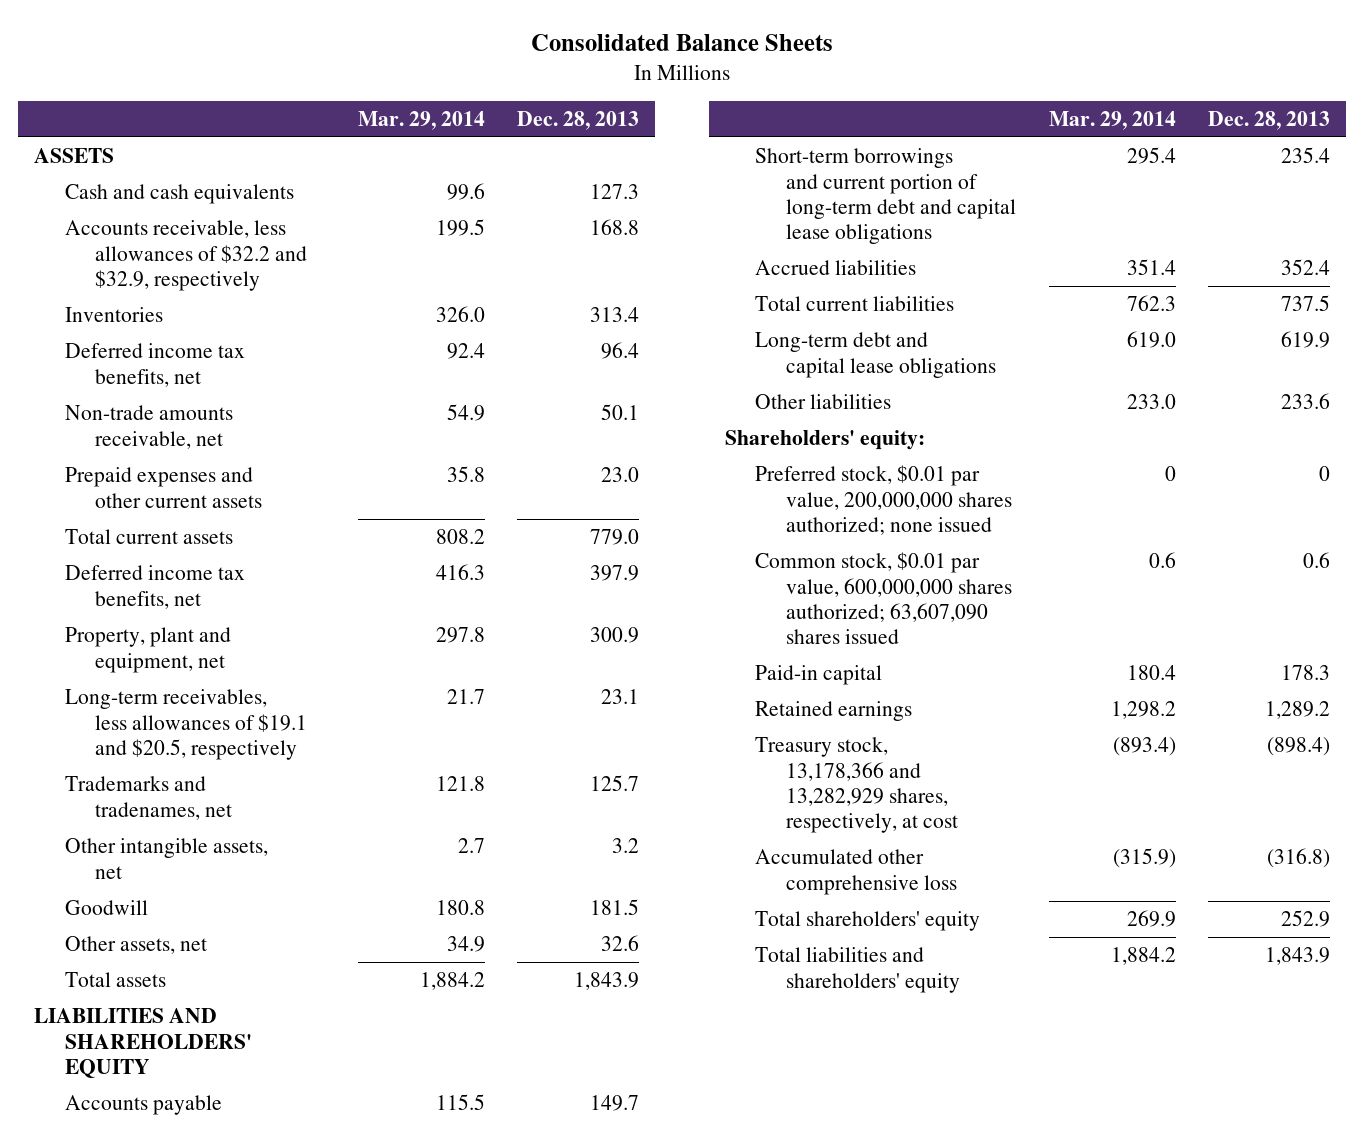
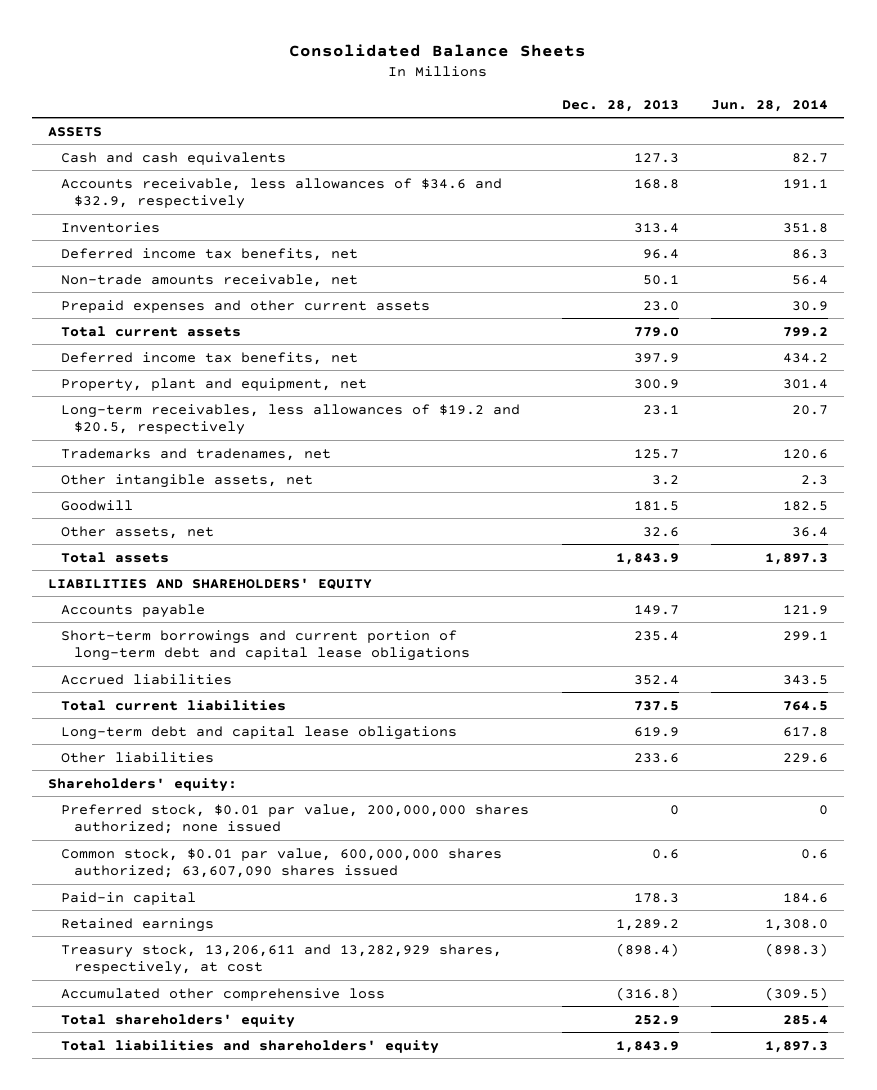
[357,110,485,130] Mar. 29, 2014 -> none
none -> [711,99,829,112] Jun. 28, 2014
[64,220,308,291] Accounts receivable, less allowances of $32.2 and $32.9, respectively -> [61,177,503,210] Accounts receivable, less allowances of $34.6 and $32.9, respectively
[64,689,308,760] Long-term receivables, less allowances of $19.1 and $20.5, respectively -> [61,403,521,436] Long-term receivables, less allowances of $19.2 and $20.5, respectively
[755,737,959,834] Treasury stock, 13,178,366 and 13,282,929 shares, respectively, at cost -> [61,943,503,976] Treasury stock, 13,206,611 and 13,282,929 shares, respectively, at cost

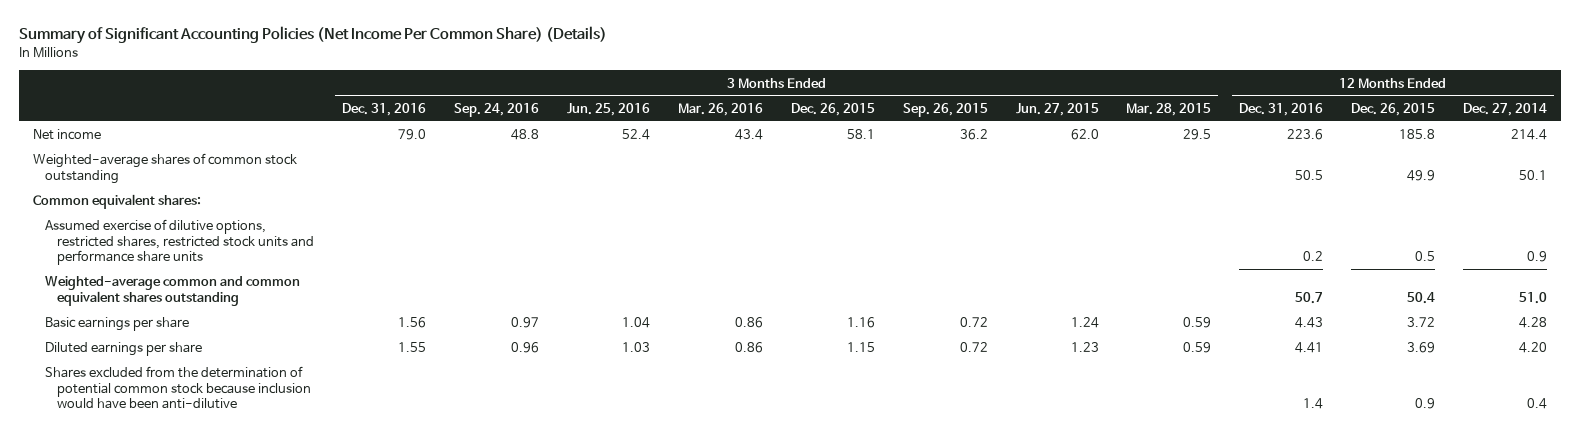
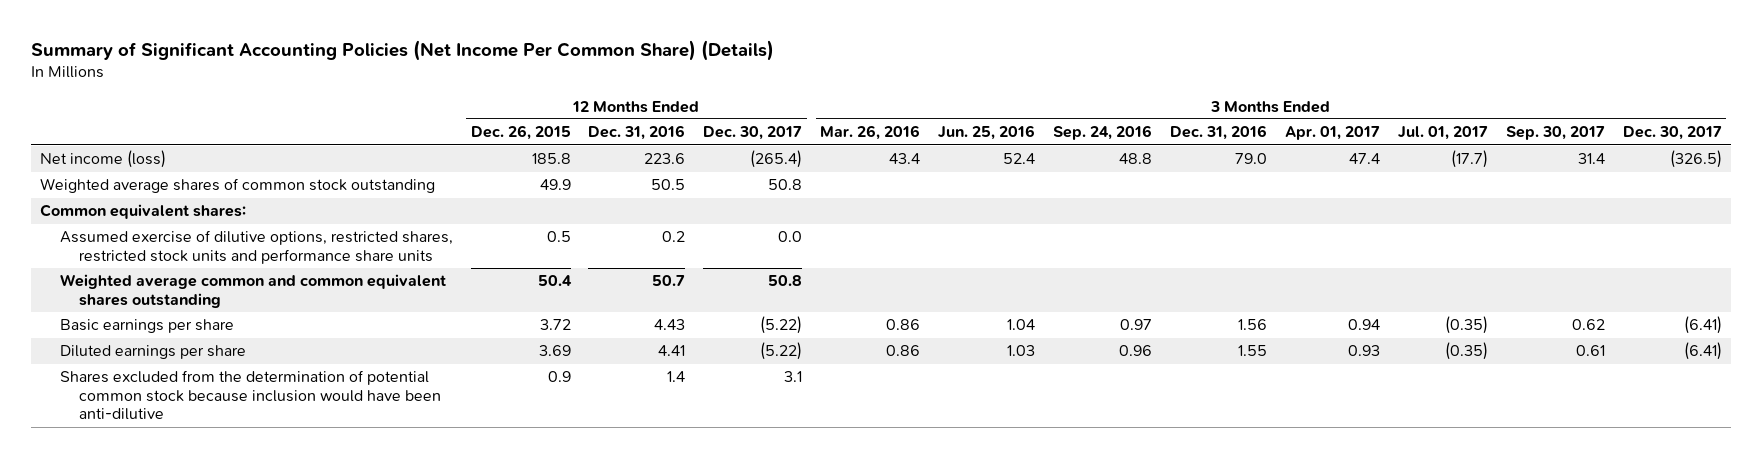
[790,102,875,116] Dec. 26, 2015 -> none
[902,102,988,117] Sep. 26, 2015 -> none
[1015,102,1099,116] Jun. 27, 2015 -> none
[1126,102,1212,116] Mar. 28, 2015 -> none
[1463,102,1548,116] Dec. 27, 2014 -> none
none -> [703,126,803,141] Dec. 30, 2017
none -> [1285,126,1381,141] Apr. 01, 2017
none -> [1398,126,1489,141] Jul. 01, 2017
none -> [1505,126,1605,141] Sep. 30, 2017
none -> [1622,126,1722,141] Dec. 30, 2017
[33,129,102,141] Net income -> [40,150,167,169] Net income (loss)
[33,153,298,184] Weighted-average shares of common stock outstanding -> [40,178,436,194] Weighted average shares of common stock outstanding
[45,276,301,306] Weighted-average common and common equivalent shares outstanding -> [59,274,446,308] Weighted average common and common equivalent shares outstanding

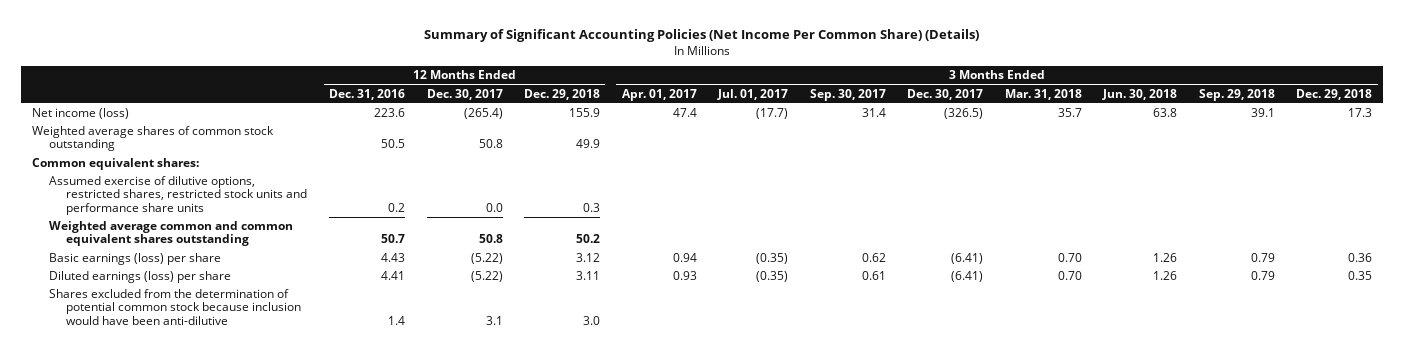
[470,125,571,141] Dec. 26, 2015 -> none
[820,125,921,141] Mar. 26, 2016 -> none
[938,125,1036,141] Jun. 25, 2016 -> none
[1053,125,1153,141] Sep. 24, 2016 -> none
[1170,125,1268,141] Dec. 31, 2016 -> none
none -> [524,88,601,100] Dec. 29, 2018
none -> [1004,88,1082,100] Mar. 31, 2018
none -> [1102,88,1178,100] Jun. 30, 2018
none -> [1198,88,1275,101] Sep. 29, 2018
none -> [1296,88,1373,100] Dec. 29, 2018
[59,319,234,334] Basic earnings per share -> [49,253,222,266] Basic earnings (loss) per share
[59,345,246,360] Diluted earnings per share -> [49,271,232,284] Diluted earnings (loss) per share

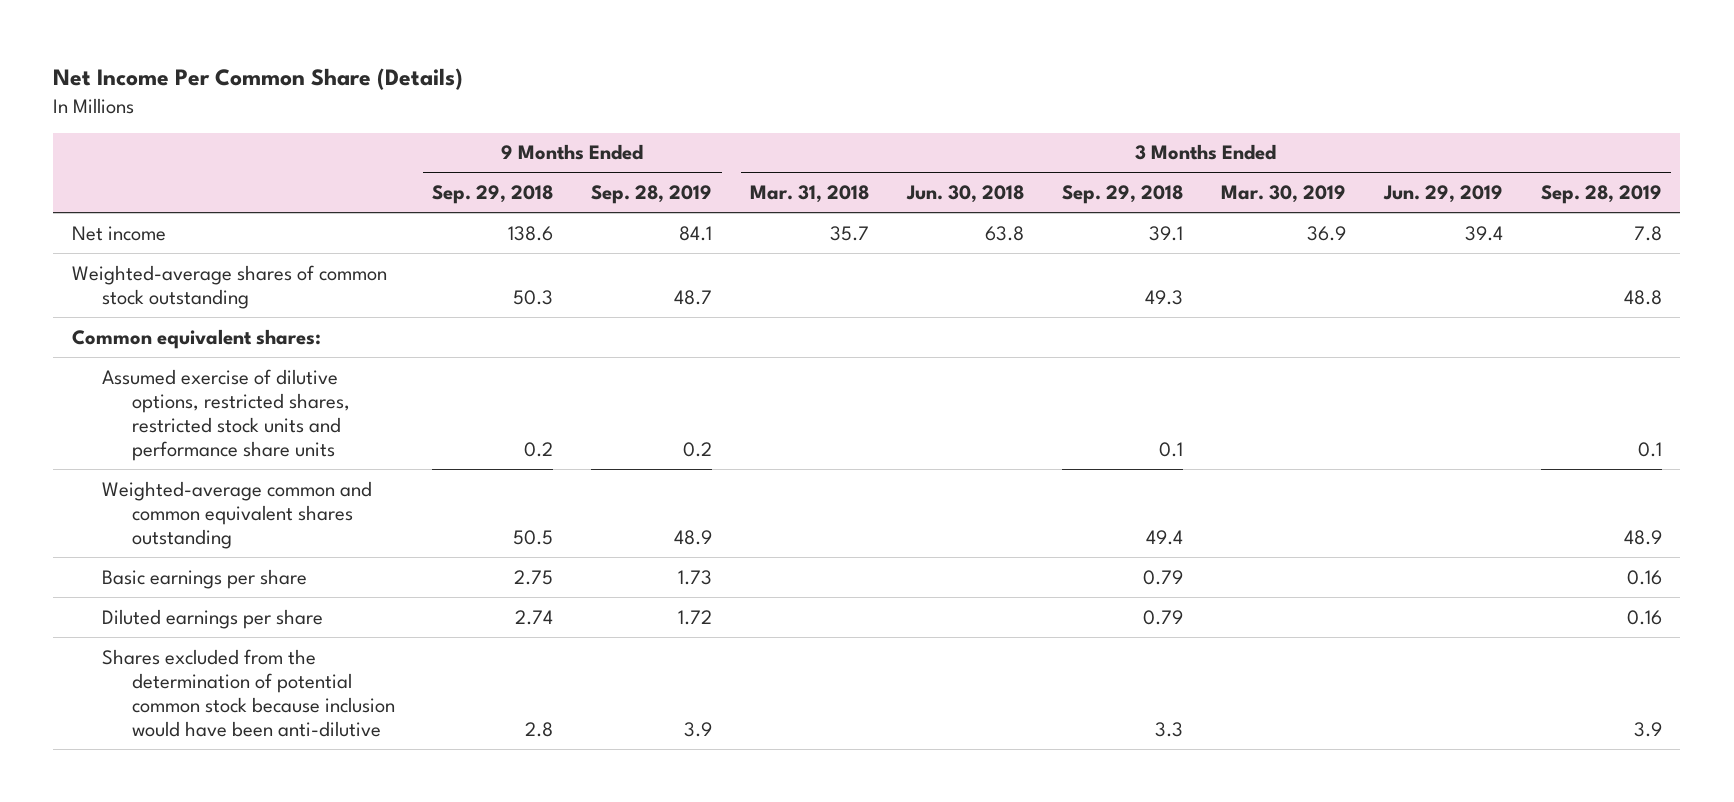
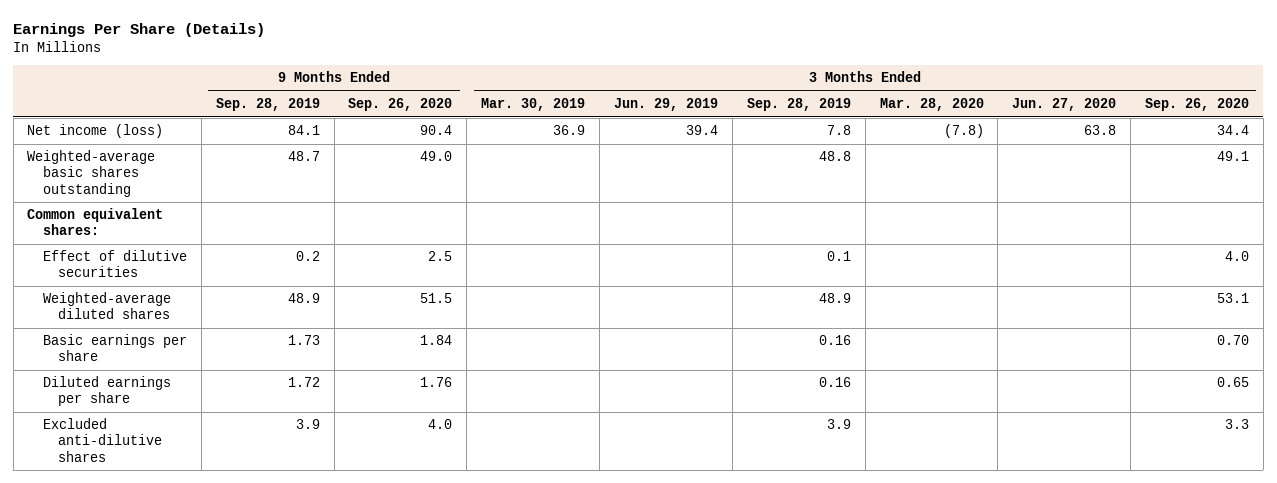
[53,67,464,90] Net Income Per Common Share (Details) -> [13,22,266,37] Earnings Per Share (Details)
[432,185,554,205] Sep. 29, 2018 -> none
[750,185,870,204] Mar. 31, 2018 -> none
[906,185,1025,204] Jun. 30, 2018 -> none
[1061,185,1183,205] Sep. 29, 2018 -> none
none -> [348,98,453,112] Sep. 26, 2020
none -> [879,98,984,112] Mar. 28, 2020
none -> [1012,98,1117,112] Jun. 27, 2020
none -> [1145,98,1250,112] Sep. 26, 2020
[72,225,167,241] Net income -> [27,124,164,139] Net income (loss)
[72,264,388,309] Weighted-average shares of common stock outstanding -> [27,150,156,197] Weighted-average basic shares outstanding
[101,368,350,461] Assumed exercise of dilutive options, restricted shares, restricted stock units and performance share units -> [42,250,187,278] Effect of dilutive securities
[101,480,372,549] Weighted-average common and common equivalent shares outstanding -> [42,292,171,320] Weighted-average diluted shares
[101,648,395,737] Shares excluded from the determination of potential common stock because inclusion would have been anti-dilutive -> [42,418,163,462] Excluded anti-dilutive shares

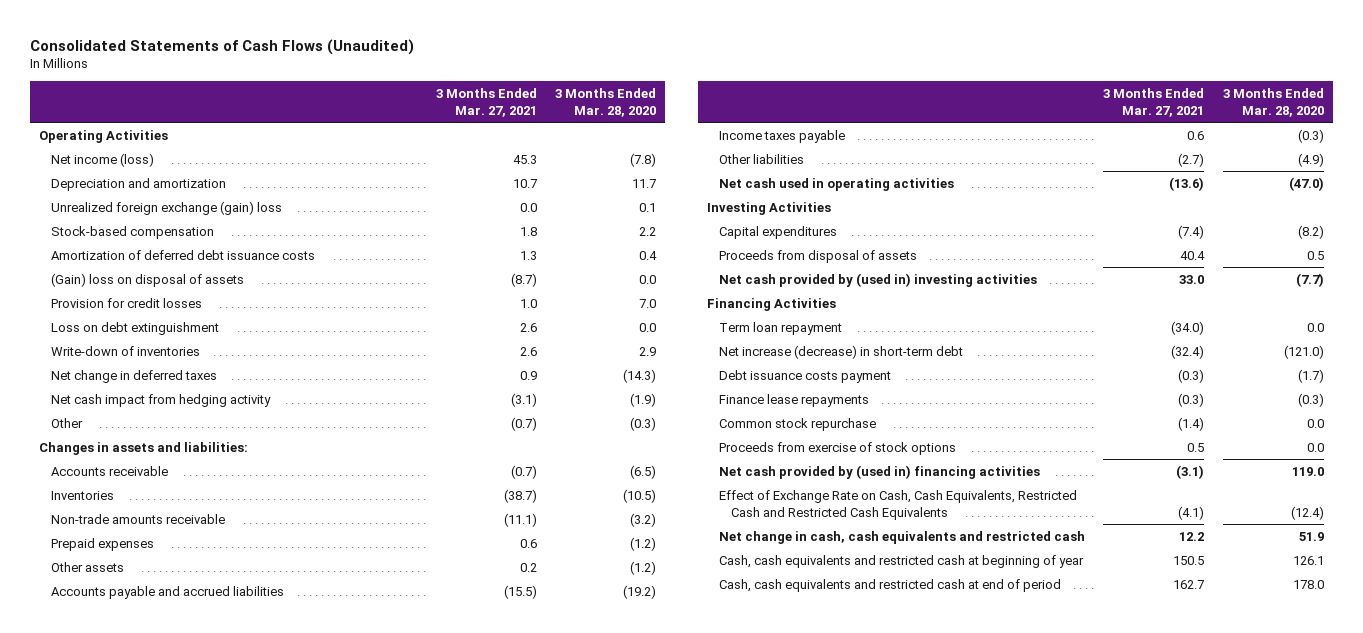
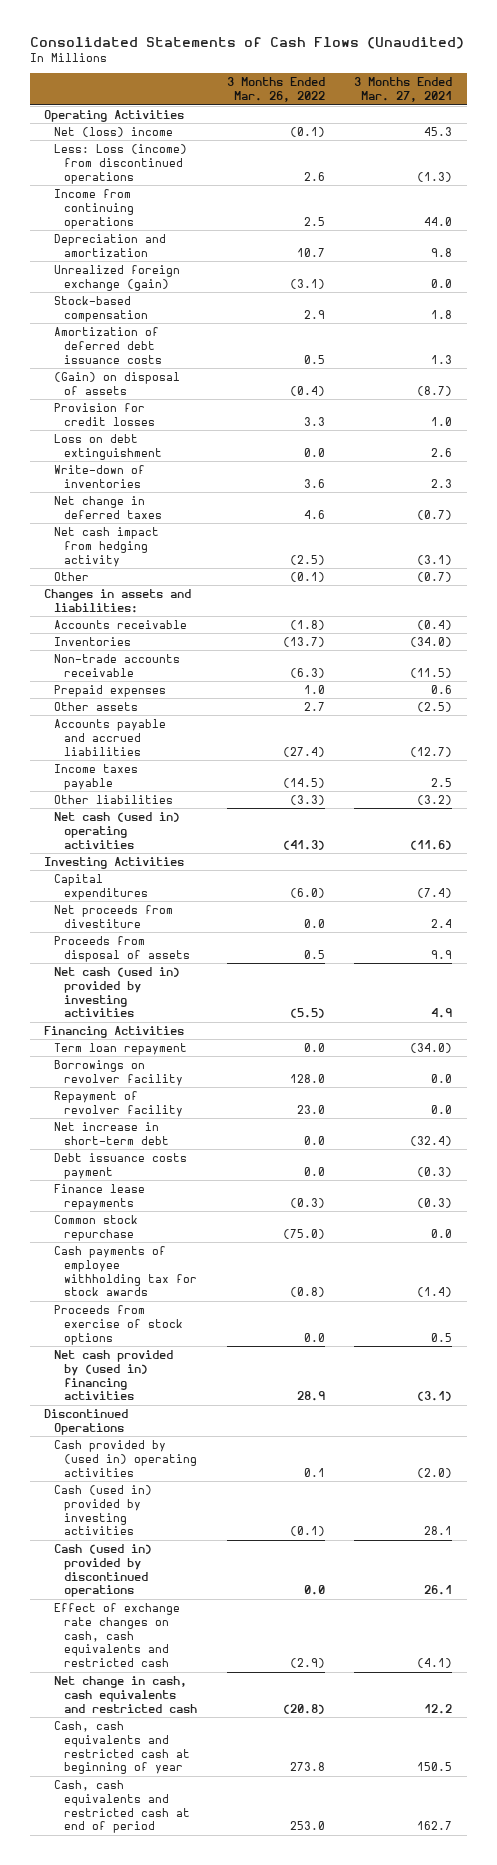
[555,88,657,117] 3 Months Ended Mar. 28, 2020 -> none
none -> [226,77,325,103] 3 Months Ended Mar. 26, 2022
[51,152,155,167] Net income (loss) -> [54,126,174,137] Net (loss) income
none -> [54,143,188,184] Less: Loss (income) from discontinued operations
none -> [54,188,135,229] Income from continuing operations
[512,178,537,188] 10.7 -> [431,247,453,257] 9.8
[51,200,283,215] Unrealized foreign exchange (gain) loss -> [54,264,181,291] Unrealized foreign exchange (gain)
[51,272,245,287] (Gain) loss on disposal of assets -> [54,371,181,395] (Gain) on disposal of assets
[519,346,537,356] 2.6 -> [431,478,453,488] 2.3
[519,370,537,380] 0.9 -> [417,509,453,520] (0.7)
[510,464,537,479] (0.7) -> [417,619,453,630] (0.4)
[503,488,537,503] (38.7) -> [410,636,453,647] (34.0)
[51,513,226,524] Non-trade amounts receivable -> [54,653,181,677] Non-trade accounts receivable
[503,512,537,527] (11.1) -> [410,667,453,678] (11.5)
[519,562,537,572] 0.2 -> [417,701,453,712] (2.5)
[503,584,537,599] (15.5) -> [410,746,453,757] (12.7)
[1187,130,1205,140] 0.6 -> [431,777,453,787] 2.5
[1178,152,1205,167] (2.7) -> [417,794,453,805] (3.2)
[718,177,954,191] Net cash used in operating activities -> [54,811,181,849] Net cash (used in) operating activities
[1169,176,1205,191] (13.6) -> [410,839,453,850] (11.6)
none -> [54,904,174,928] Net proceeds from divestiture
[1180,250,1206,260] 40.4 -> [431,949,453,959] 9.9
[718,272,1037,287] Net cash provided by (used in) investing activities -> [54,966,181,1018] Net cash (used in) provided by investing activities
[1179,274,1205,284] 33.0 -> [431,1008,453,1019] 4.9
none -> [54,1059,184,1086] Borrowings on revolver facility
none -> [54,1090,184,1117] Repayment of revolver facility
[718,344,963,359] Net increase (decrease) in short-term debt -> [54,1121,170,1145] Net increase in short-term debt
[1178,416,1205,431] (1.4) -> [431,1228,453,1238] 0.0
none -> [54,1245,198,1297] Cash payments of employee withholding tax for stock awards
none -> [44,1408,129,1435] Discontinued Operations
none -> [54,1439,198,1477] Cash provided by (used in) operating activities
none -> [54,1484,153,1536] Cash (used in) provided by investing activities
none -> [54,1543,153,1598] Cash (used in) provided by discontinued operations
[718,489,1077,520] Effect of Exchange Rate on Cash, Cash Equivalents, Restricted Cash and Restricted Cash Equivalents -> [54,1602,181,1668] Effect of exchange rate changes on cash, cash equivalents and restricted cash

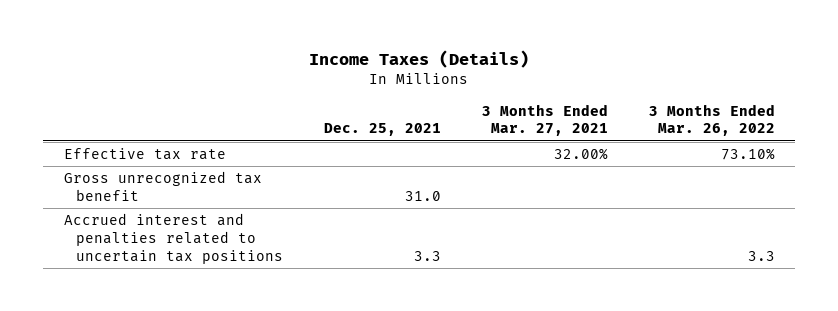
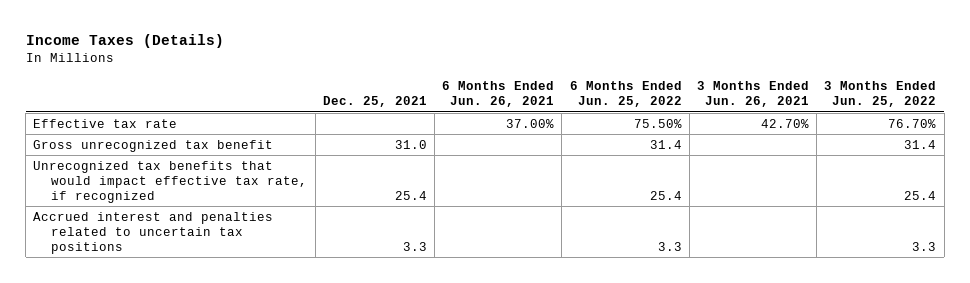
[481,103,608,137] 3 Months Ended Mar. 27, 2021 -> none
[648,103,775,137] 3 Months Ended Mar. 26, 2022 -> none
none -> [442,81,555,108] 6 Months Ended Jun. 26, 2021
none -> [569,81,682,108] 6 Months Ended Jun. 25, 2022
none -> [697,81,810,108] 3 Months Ended Jun. 26, 2021
none -> [824,81,937,108] 3 Months Ended Jun. 25, 2022
none -> [33,160,308,203] Unrecognized tax benefits that would impact effective tax rate, if recognized

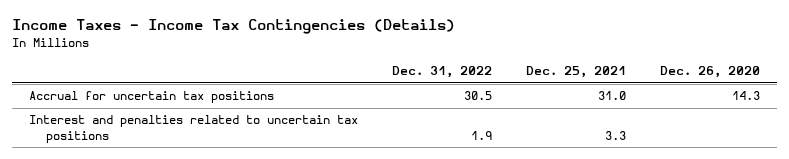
[25,34,224,49] Income Taxes (Details) -> [11,19,455,35] Income Taxes - Income Tax Contingencies (Details)
[442,81,555,108] 6 Months Ended Jun. 26, 2021 -> none
[569,81,682,108] 6 Months Ended Jun. 25, 2022 -> none
[697,81,810,108] 3 Months Ended Jun. 26, 2021 -> none
[824,81,937,108] 3 Months Ended Jun. 25, 2022 -> none
none -> [391,66,492,79] Dec. 31, 2022
none -> [660,66,761,79] Dec. 26, 2020
[33,118,178,128] Effective tax rate -> none
[33,160,308,203] Unrecognized tax benefits that would impact effective tax rate, if recognized -> none
[33,139,274,152] Gross unrecognized tax benefit -> [28,91,274,104] Accrual for uncertain tax positions
[33,211,274,254] Accrued interest and penalties related to uncertain tax positions -> [28,115,358,143] Interest and penalties related to uncertain tax positions

